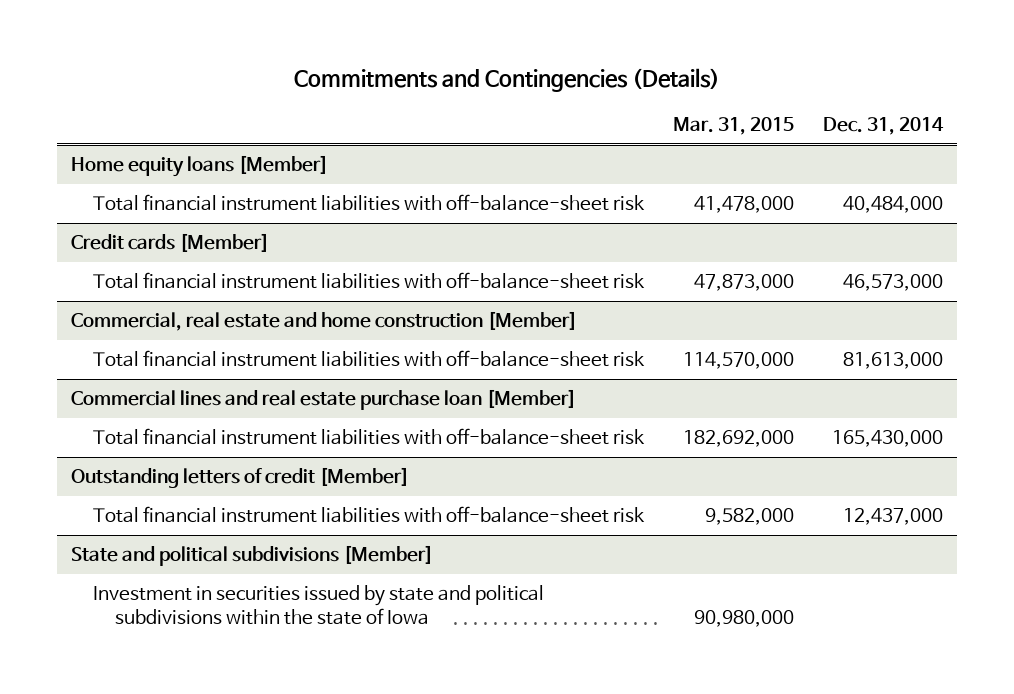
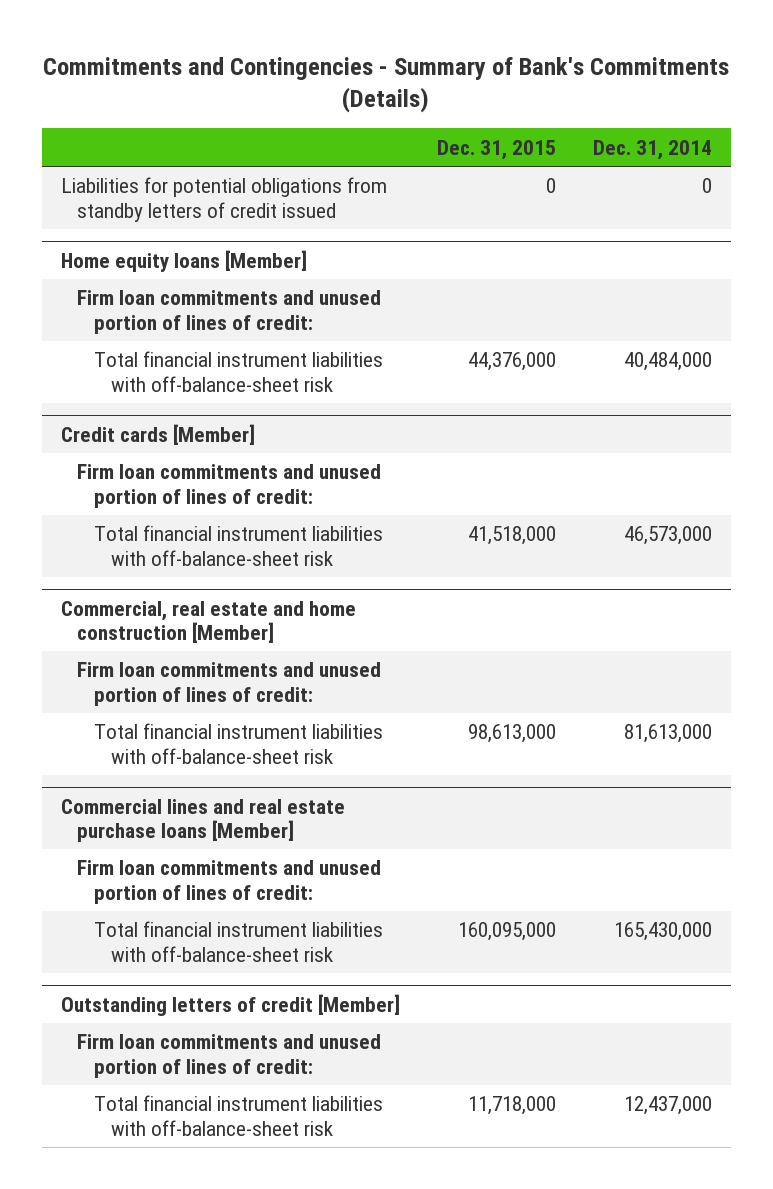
[294,68,721,93] Commitments and Contingencies (Details) -> [43,56,730,114] Commitments and Contingencies - Summary of Bank's Commitments (Details)
[673,116,795,135] Mar. 31, 2015 -> none
none -> [436,139,556,160] Dec. 31, 2015
none -> [60,177,387,222] Liabilities for potential obligations from standby letters of credit issued
none -> [77,290,382,334] Firm loan commitments and unused portion of lines of credit:
none -> [77,464,382,508] Firm loan commitments and unused portion of lines of credit:
none -> [77,662,382,706] Firm loan commitments and unused portion of lines of credit:
[71,389,577,411] Commercial lines and real estate purchase loan [Member] -> [60,798,345,842] Commercial lines and real estate purchase loans [Member]
none -> [77,860,382,904] Firm loan commitments and unused portion of lines of credit:
none -> [77,1034,382,1078] Firm loan commitments and unused portion of lines of credit:
[71,545,434,567] State and political subdivisions [Member] -> none
[93,585,545,626] Investment in securities issued by state and political subdivisions within the state of Iowa -> none

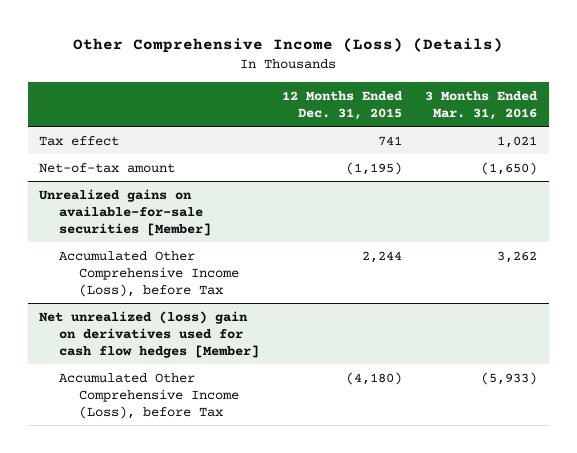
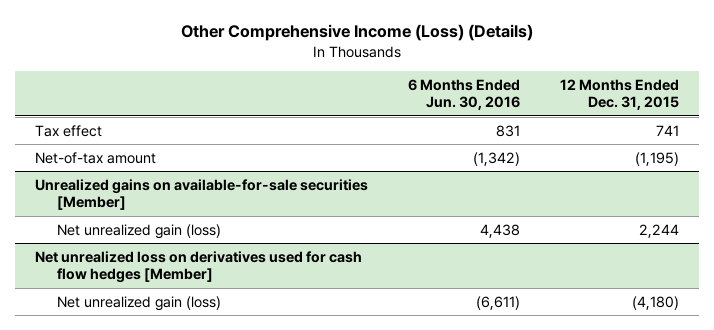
[425,90,539,120] 3 Months Ended Mar. 31, 2016 -> none
none -> [407,78,520,111] 6 Months Ended Jun. 30, 2016
[59,250,240,297] Accumulated Other Comprehensive Income (Loss), before Tax -> [56,223,221,239] Net unrealized gain (loss)
[39,310,260,358] Net unrealized (loss) gain on derivatives used for cash flow hedges [Member] -> [35,250,363,284] Net unrealized loss on derivatives used for cash flow hedges [Member]
[59,372,240,419] Accumulated Other Comprehensive Income (Loss), before Tax -> [56,295,221,311] Net unrealized gain (loss)

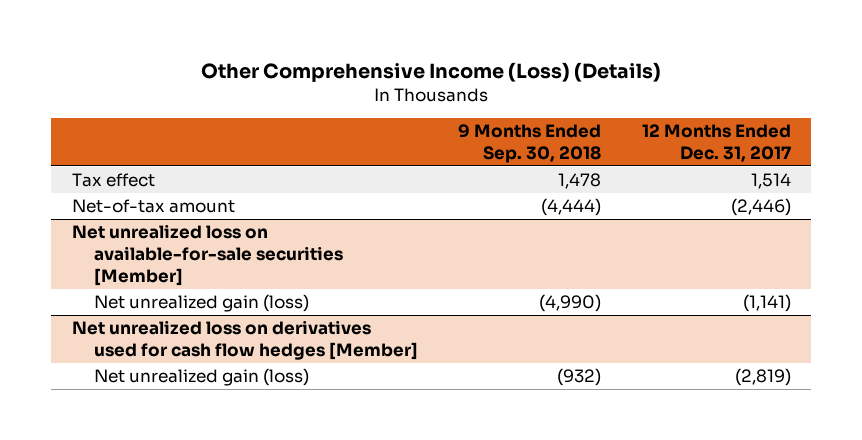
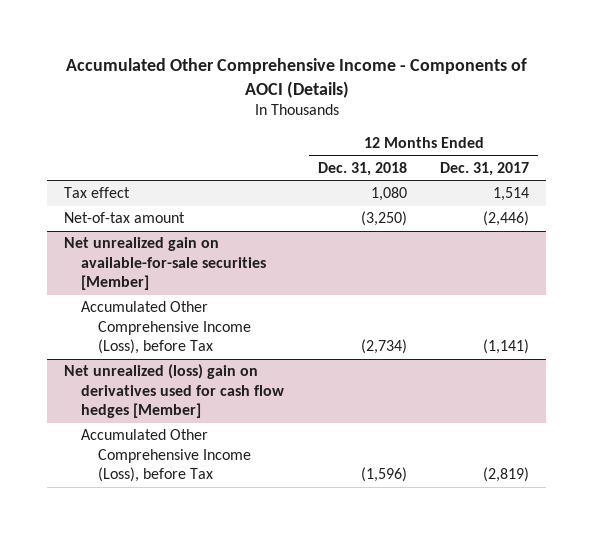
[201,61,662,82] Other Comprehensive Income (Loss) (Details) -> [65,57,527,98] Accumulated Other Comprehensive Income - Components of AOCI (Details)
[458,124,602,163] 9 Months Ended Sep. 30, 2018 -> none
none -> [317,161,407,176] Dec. 31, 2018
[71,224,343,287] Net unrealized loss on available-for-sale securities [Member] -> [64,237,266,291] Net unrealized gain on available-for-sale securities [Member]
[93,294,309,313] Net unrealized gain (loss) -> [80,301,251,355] Accumulated Other Comprehensive Income (Loss), before Tax
[71,320,418,361] Net unrealized loss on derivatives used for cash flow hedges [Member] -> [64,364,284,419] Net unrealized (loss) gain on derivatives used for cash flow hedges [Member]
[93,368,309,387] Net unrealized gain (loss) -> [80,429,251,483] Accumulated Other Comprehensive Income (Loss), before Tax

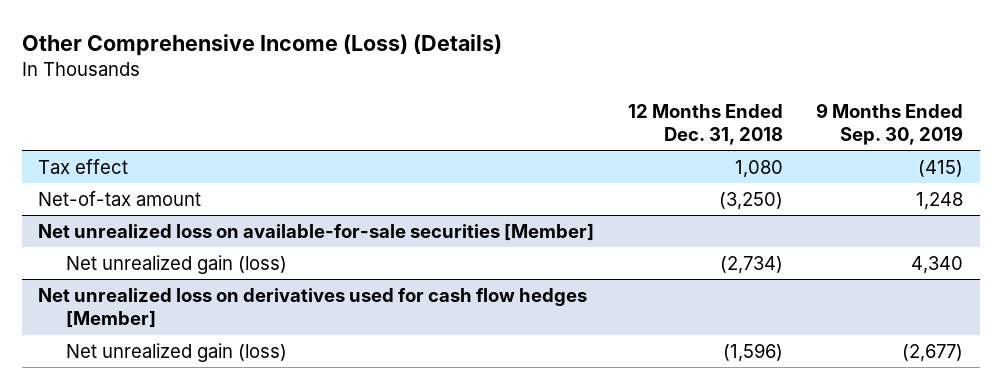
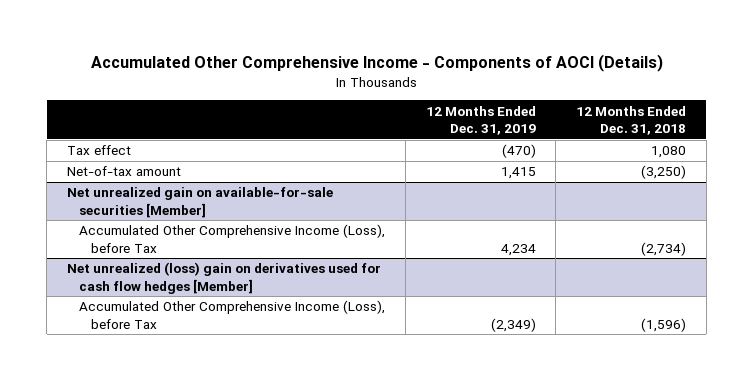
[21,33,502,56] Other Comprehensive Income (Loss) (Details) -> [90,54,663,73] Accumulated Other Comprehensive Income - Components of AOCI (Details)
[816,102,964,145] 9 Months Ended Sep. 30, 2019 -> none
none -> [425,105,536,136] 12 Months Ended Dec. 31, 2019
[38,223,595,242] Net unrealized loss on available-for-sale securities [Member] -> [67,187,334,218] Net unrealized gain on available-for-sale securities [Member]
[66,255,288,275] Net unrealized gain (loss) -> [79,224,386,253] Accumulated Other Comprehensive Income (Loss), before Tax
[38,288,588,329] Net unrealized loss on derivatives used for cash flow hedges [Member] -> [67,262,382,294] Net unrealized (loss) gain on derivatives used for cash flow hedges [Member]
[66,343,288,363] Net unrealized gain (loss) -> [79,300,386,329] Accumulated Other Comprehensive Income (Loss), before Tax

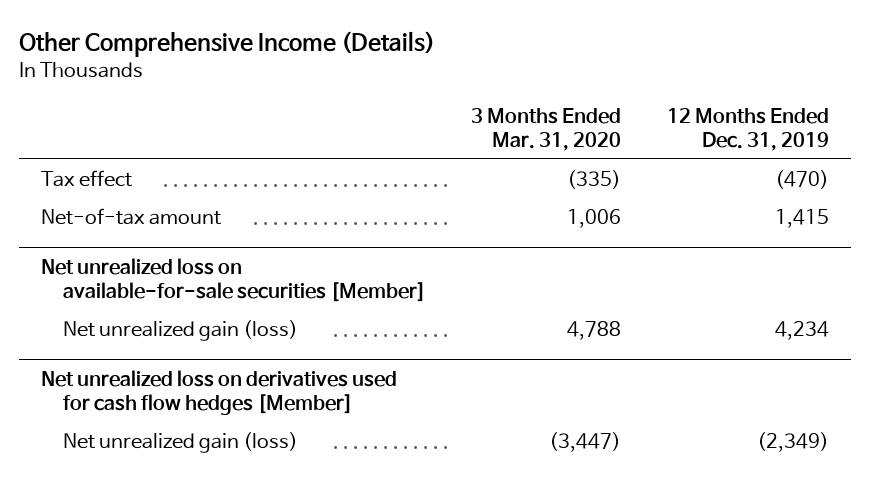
[90,54,663,73] Accumulated Other Comprehensive Income - Components of AOCI (Details) -> [18,30,435,57] Other Comprehensive Income (Details)
[576,105,687,136] 12 Months Ended Dec. 31, 2018 -> none
none -> [471,108,622,151] 3 Months Ended Mar. 31, 2020
[67,187,334,218] Net unrealized gain on available-for-sale securities [Member] -> [41,258,426,302] Net unrealized loss on available-for-sale securities [Member]
[79,224,386,253] Accumulated Other Comprehensive Income (Loss), before Tax -> [62,320,298,342] Net unrealized gain (loss)
[67,262,382,294] Net unrealized (loss) gain on derivatives used for cash flow hedges [Member] -> [41,370,398,415] Net unrealized loss on derivatives used for cash flow hedges [Member]
[79,300,386,329] Accumulated Other Comprehensive Income (Loss), before Tax -> [62,432,298,454] Net unrealized gain (loss)

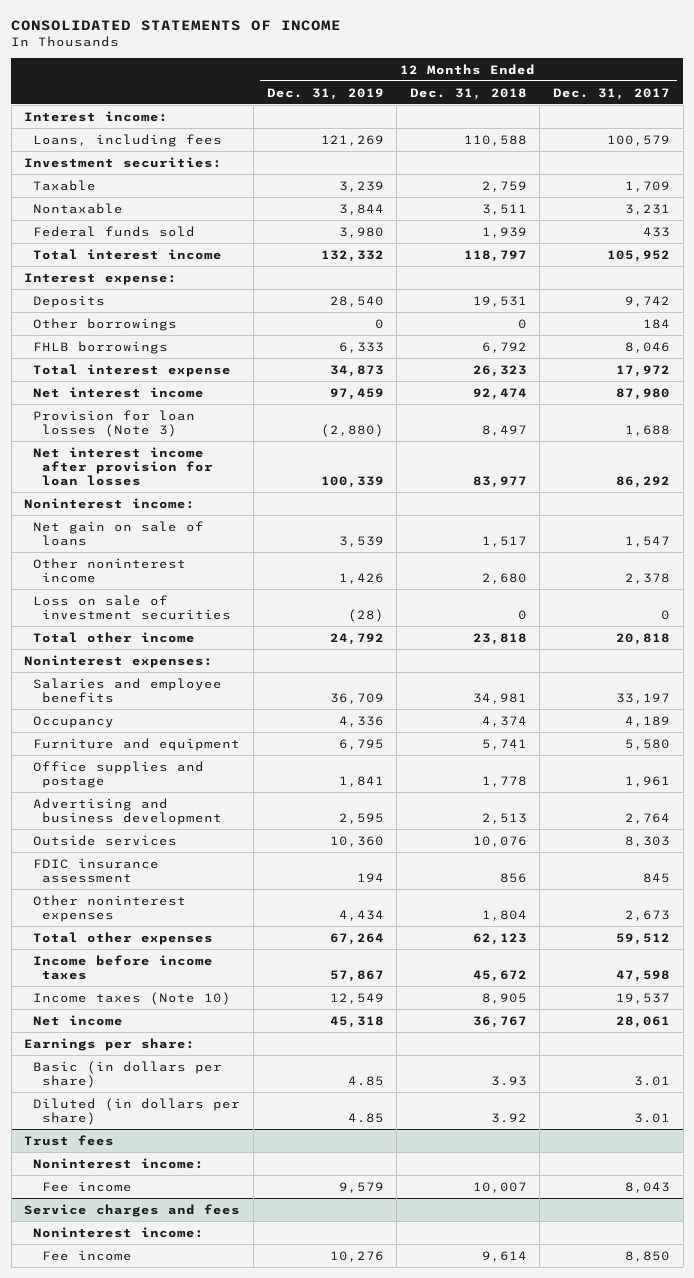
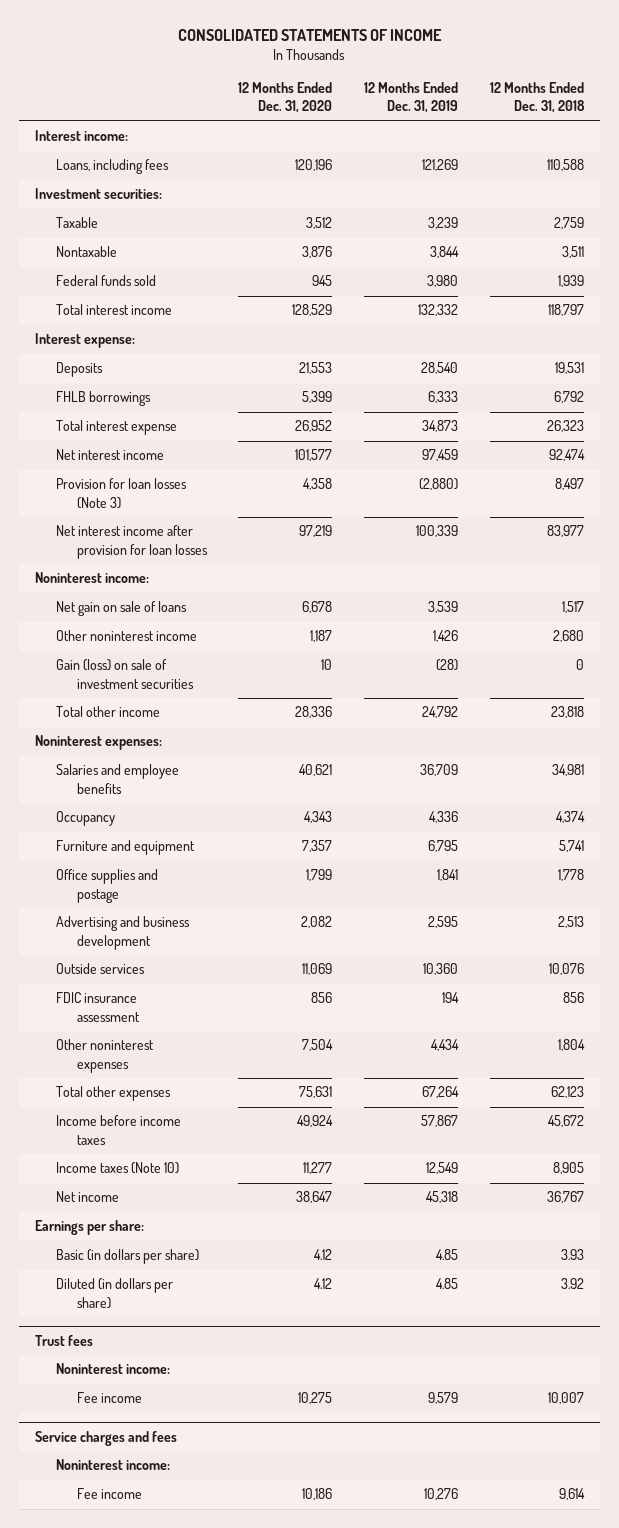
[552,87,670,100] Dec. 31, 2017 -> none
none -> [238,82,333,114] 12 Months Ended Dec. 31, 2020
[33,317,178,331] Other borrowings -> none
[33,594,232,620] Loss on sale of investment securities -> [55,659,194,689] Gain (loss) on sale of investment securities

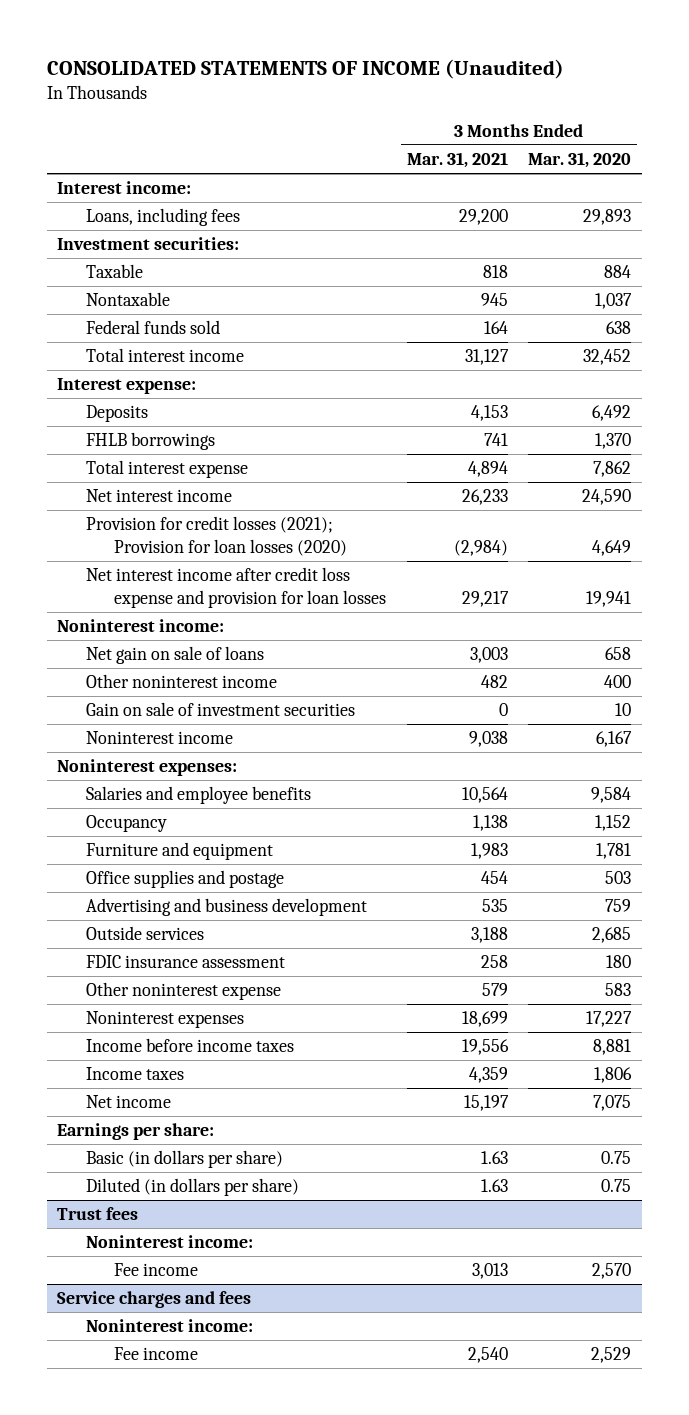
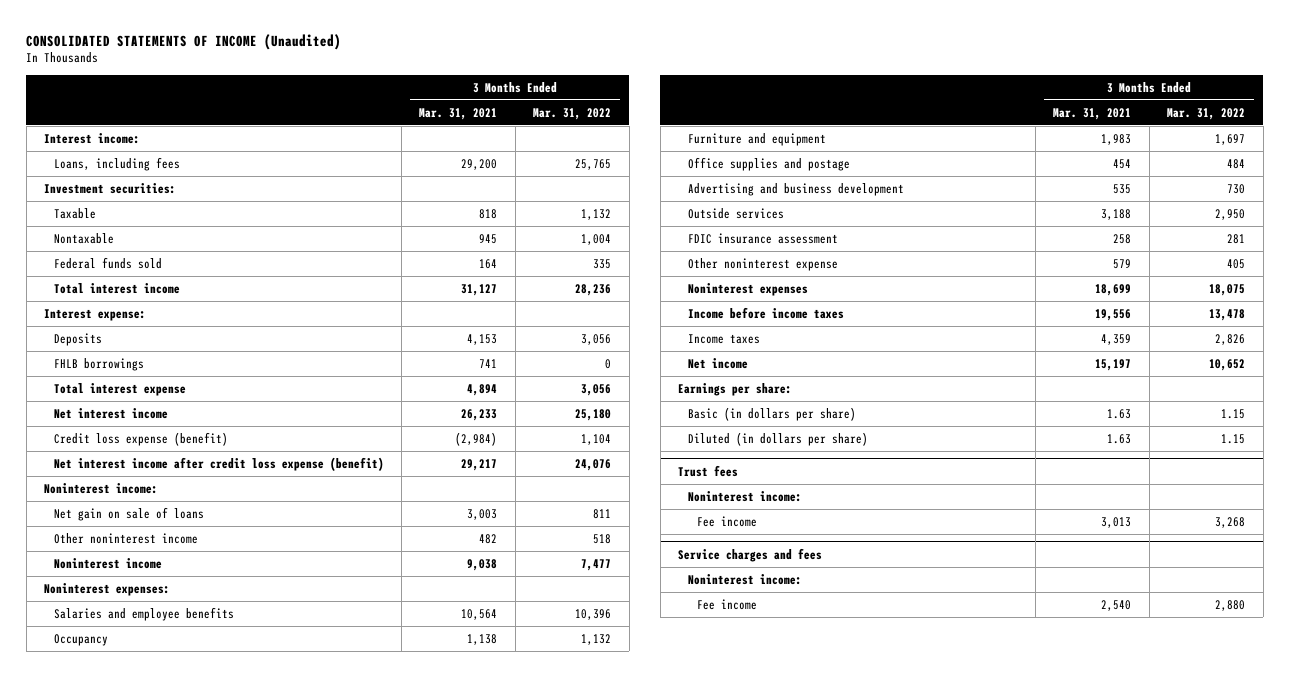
[528,152,632,169] Mar. 31, 2020 -> none
none -> [533,107,612,120] Mar. 31, 2022
[85,516,347,556] Provision for credit losses (2021); Provision for loan losses (2020) -> [53,431,228,446] Credit loss expense (benefit)
[85,567,386,608] Net interest income after credit loss expense and provision for loan losses -> [53,456,384,471] Net interest income after credit loss expense (benefit)
[85,702,355,717] Gain on sale of investment securities -> none

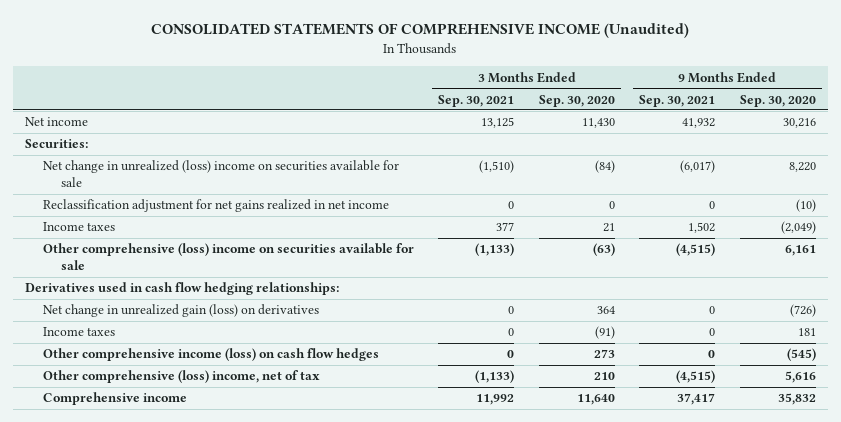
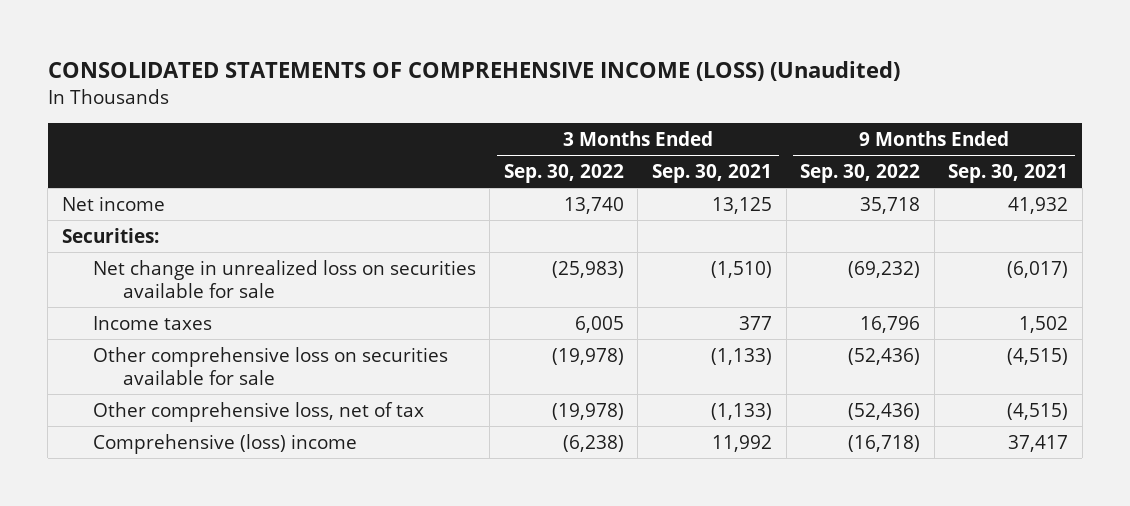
[151,23,690,39] CONSOLIDATED STATEMENTS OF COMPREHENSIVE INCOME (Unaudited) -> [47,60,900,81] CONSOLIDATED STATEMENTS OF COMPREHENSIVE INCOME (LOSS) (Unaudited)
[538,94,615,107] Sep. 30, 2020 -> none
[739,94,816,107] Sep. 30, 2020 -> none
none -> [503,164,624,184] Sep. 30, 2022
none -> [800,164,921,184] Sep. 30, 2022
[42,199,389,213] Reclassification adjustment for net gains realized in net income -> none
[42,160,399,188] Net change in unrealized (loss) income on securities available for sale -> [92,259,476,298] Net change in unrealized loss on securities available for sale
[25,282,340,296] Derivatives used in cash flow hedging relationships: -> none
[42,304,319,318] Net change in unrealized gain (loss) on derivatives -> none
[42,327,115,337] Income taxes -> none
[42,348,379,362] Other comprehensive income (loss) on cash flow hedges -> none
[42,243,414,271] Other comprehensive (loss) income on securities available for sale -> [92,346,448,385] Other comprehensive loss on securities available for sale
[42,370,320,384] Other comprehensive (loss) income, net of tax -> [92,401,424,422] Other comprehensive loss, net of tax
[42,392,187,406] Comprehensive income -> [92,433,357,454] Comprehensive (loss) income

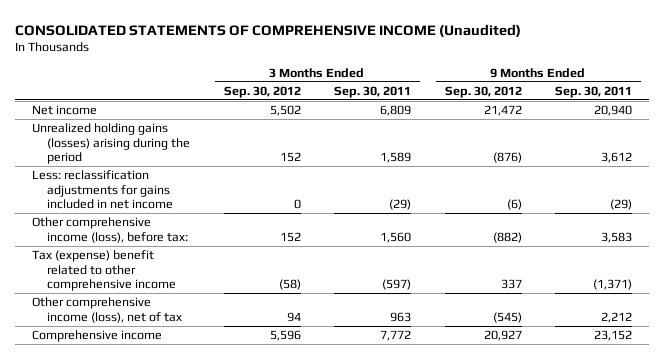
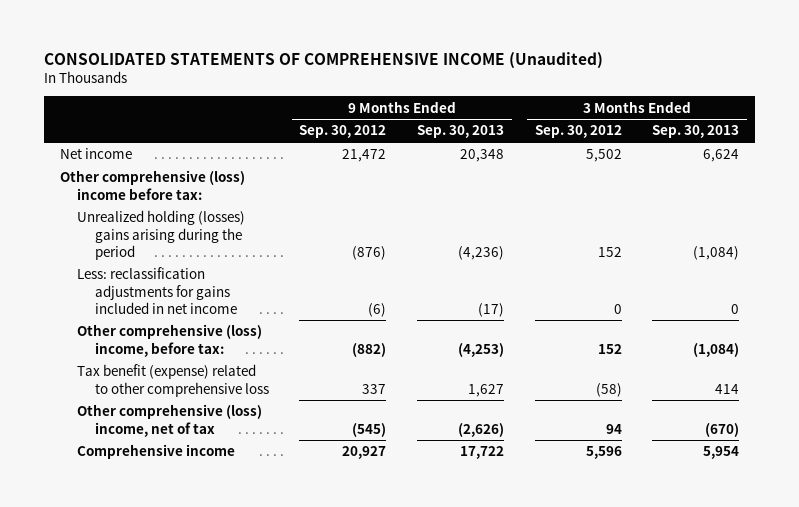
[334,85,412,98] Sep. 30, 2011 -> none
[555,85,633,98] Sep. 30, 2011 -> none
none -> [417,125,505,139] Sep. 30, 2013
none -> [652,125,740,139] Sep. 30, 2013
none -> [59,170,245,200] Other comprehensive (loss) income before tax:
[31,123,191,165] Unrealized holding gains (losses) arising during the period -> [77,210,246,260] Unrealized holding (losses) gains arising during the period
[31,217,189,243] Other comprehensive income (loss), before tax: -> [77,324,263,357] Other comprehensive (loss) income, before tax:
[31,250,177,292] Tax (expense) benefit related to other comprehensive income -> [77,364,269,397] Tax benefit (expense) related to other comprehensive loss
[31,297,183,323] Other comprehensive income (loss), net of tax -> [77,404,263,437] Other comprehensive (loss) income, net of tax

